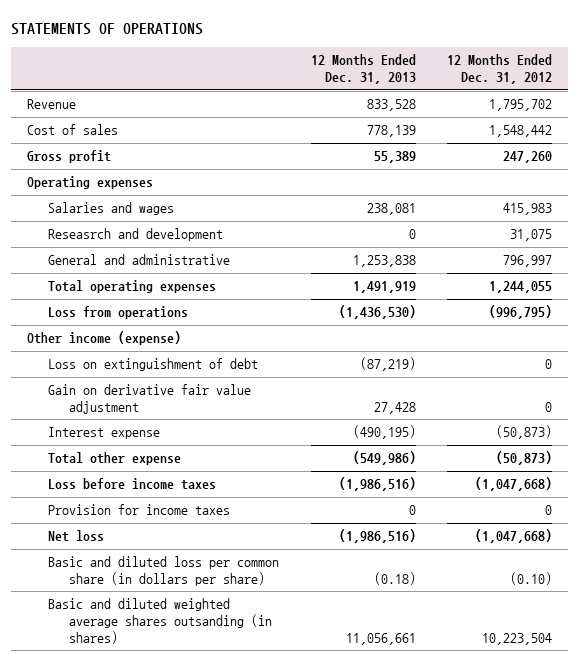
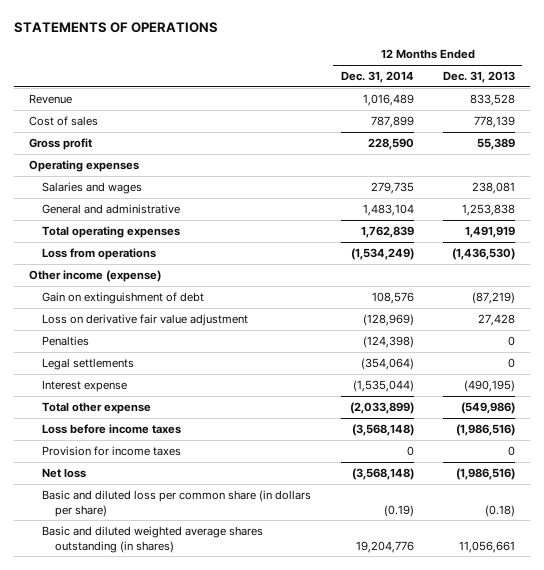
[447,54,553,85] 12 Months Ended Dec. 31, 2012 -> none
none -> [340,71,414,84] Dec. 31, 2014
[48,228,224,242] Reseasrch and development -> none
[48,358,259,372] Loss on extinguishment of debt -> [41,291,204,304] Gain on extinguishment of debt
[48,384,252,415] Gain on derivative fair value adjustment -> [41,313,248,326] Loss on derivative fair value adjustment
none -> [41,335,89,346] Penalties
none -> [41,357,134,370] Legal settlements
[48,598,273,644] Basic and diluted weighted average shares outsanding (in shares) -> [41,525,263,553] Basic and diluted weighted average shares outstanding (in shares)

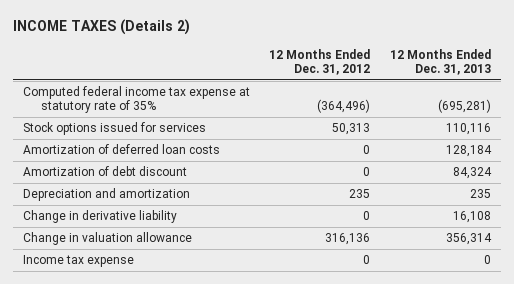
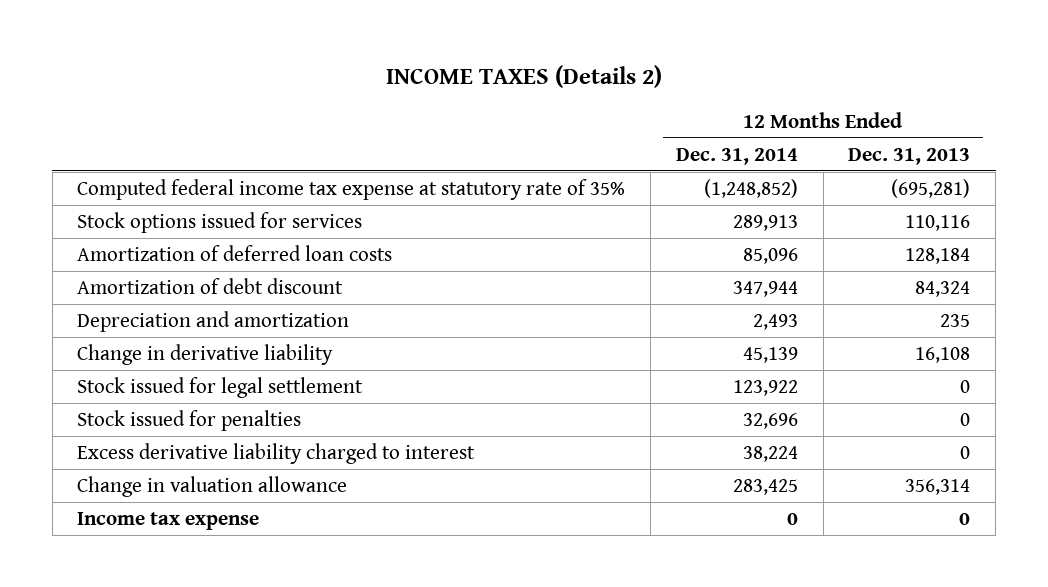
[269,48,371,75] 12 Months Ended Dec. 31, 2012 -> none
none -> [675,147,798,165] Dec. 31, 2014
none -> [77,376,364,398] Stock issued for legal settlement
none -> [77,409,302,431] Stock issued for penalties
none -> [77,442,476,464] Excess derivative liability charged to interest

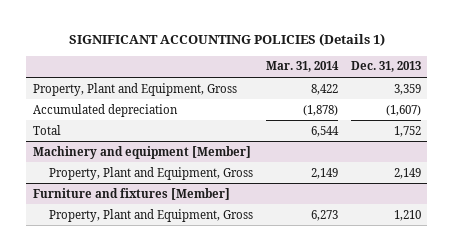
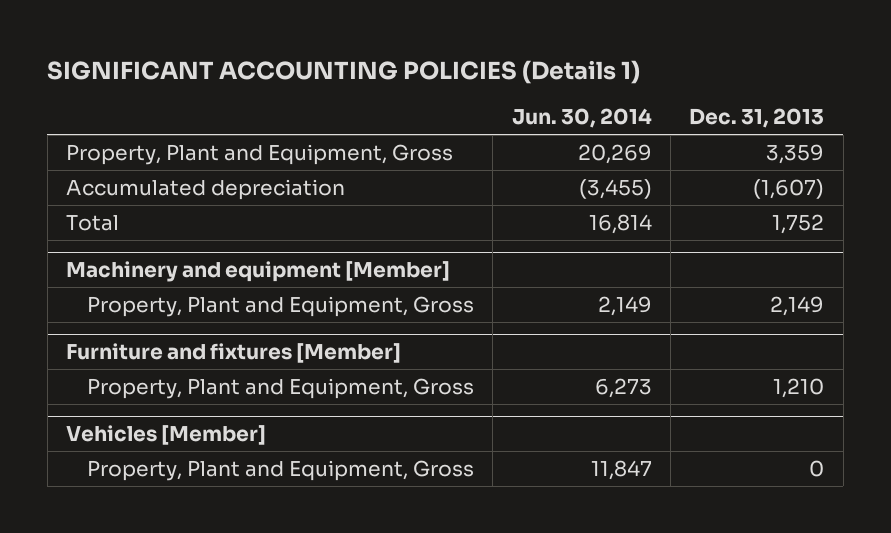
[265,61,339,73] Mar. 31, 2014 -> none
none -> [511,108,652,129] Jun. 30, 2014
none -> [66,425,267,446] Vehicles [Member]
none -> [86,459,474,481] Property, Plant and Equipment, Gross

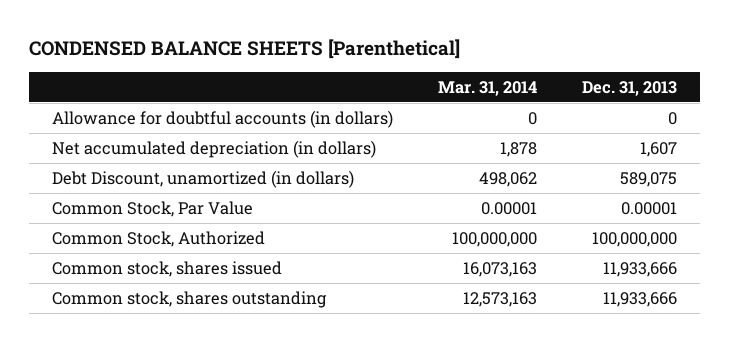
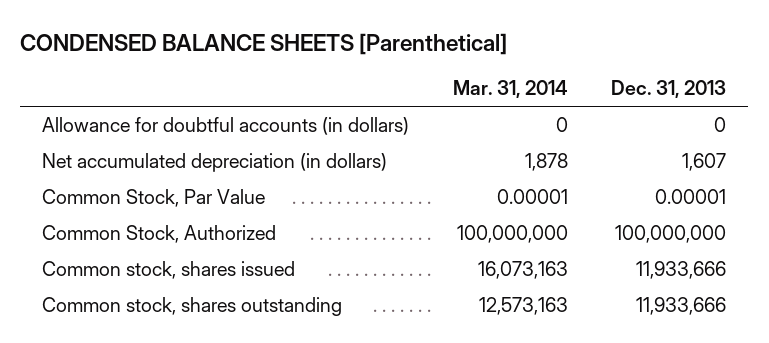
[51,169,354,188] Debt Discount, unamortized (in dollars) -> none

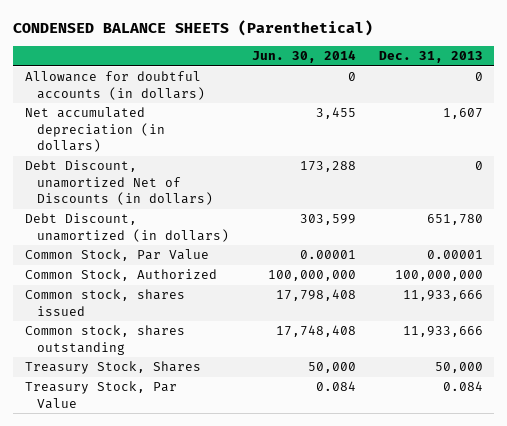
[20,32,508,55] CONDENSED BALANCE SHEETS [Parenthetical] -> [13,20,374,37] CONDENSED BALANCE SHEETS (Parenthetical)
[452,80,568,99] Mar. 31, 2014 -> none
none -> [251,50,356,64] Jun. 30, 2014
none -> [24,160,213,206] Debt Discount, unamortized Net of Discounts (in dollars)
none -> [24,213,229,242] Debt Discount, unamortized (in dollars)
none -> [24,361,201,375] Treasury Stock, Shares
none -> [24,381,177,409] Treasury Stock, Par Value

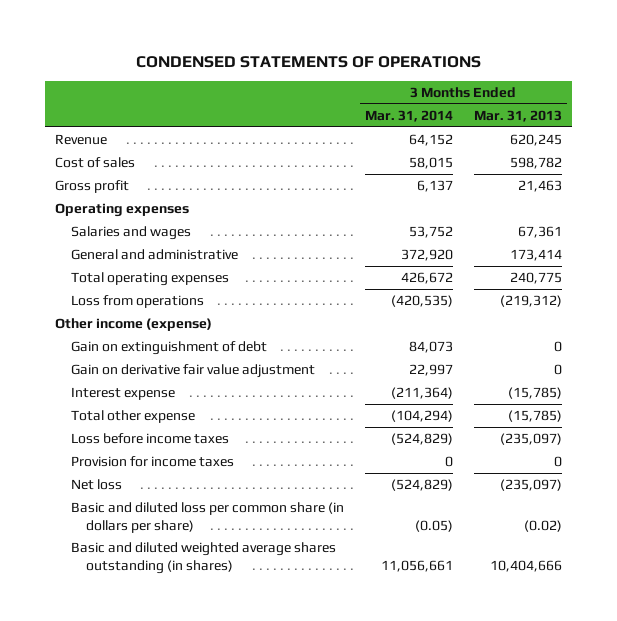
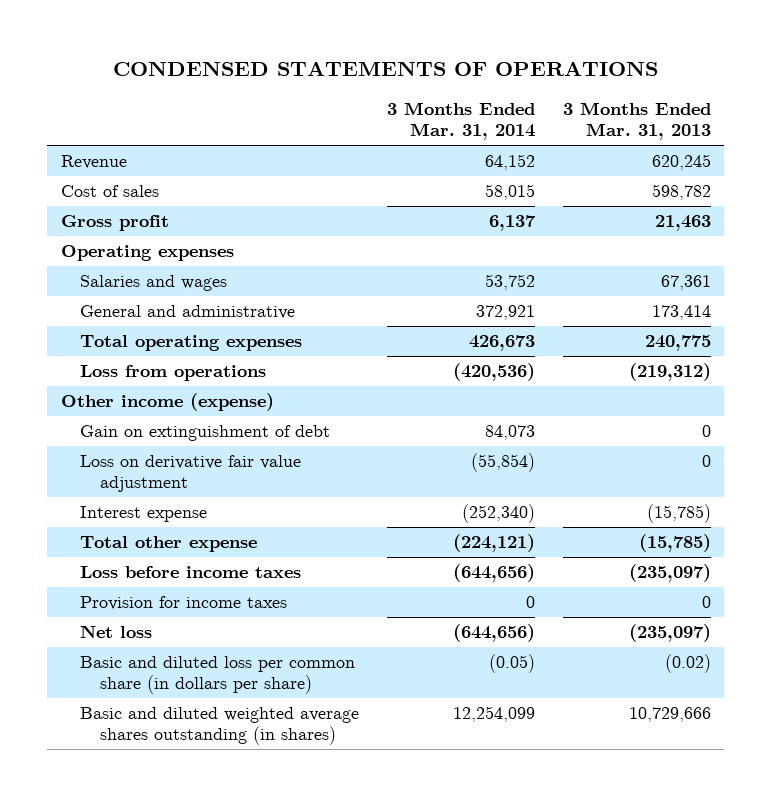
[400,249,453,262] 372,920 -> [476,305,536,321] 372,921
[400,272,453,285] 426,672 -> [469,335,536,352] 426,673
[390,295,453,308] (420,535) -> [453,363,536,382] (420,536)
[70,364,315,379] Gain on derivative fair value adjustment -> [80,455,302,493] Loss on derivative fair value adjustment
[408,364,453,377] 22,997 -> [471,453,536,473] (55,854)
[390,387,453,400] (211,364) -> [462,504,536,524] (252,340)
[390,410,453,423] (104,294) -> [453,534,536,553] (224,121)
[390,433,453,446] (524,829) -> [453,564,536,583] (644,656)
[390,479,453,492] (524,829) -> [453,624,536,643] (644,656)
[380,559,453,572] 11,056,661 -> [453,706,536,723] 12,254,099
[489,559,562,572] 10,404,666 -> [628,707,711,723] 10,729,666

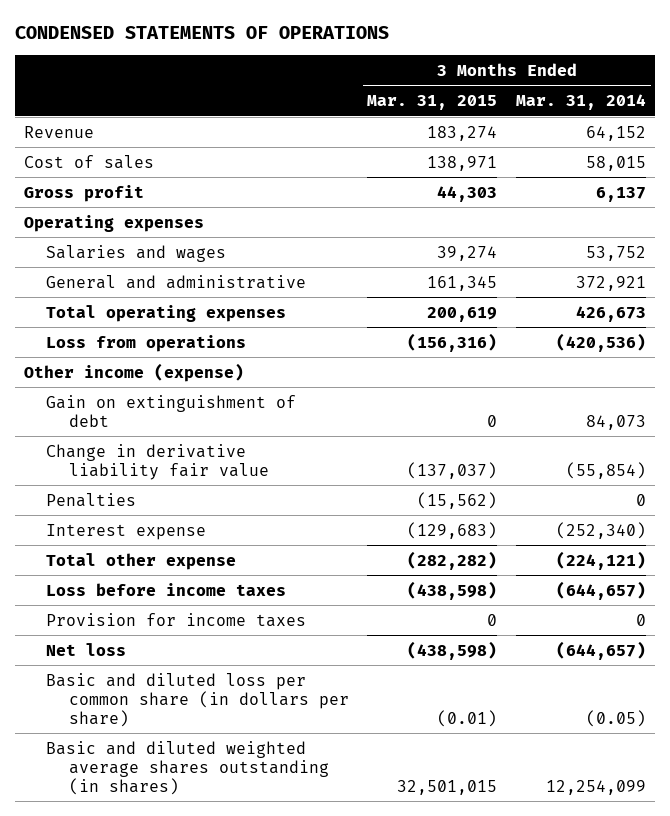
[562,102,711,141] 3 Months Ended Mar. 31, 2013 -> none
none -> [367,94,498,110] Mar. 31, 2015
[80,455,302,493] Loss on derivative fair value adjustment -> [46,443,269,480] Change in derivative liability fair value
none -> [46,492,137,507] Penalties
[453,564,536,583] (644,656) -> [555,580,646,600] (644,657)
[453,624,536,643] (644,656) -> [555,640,646,660] (644,657)

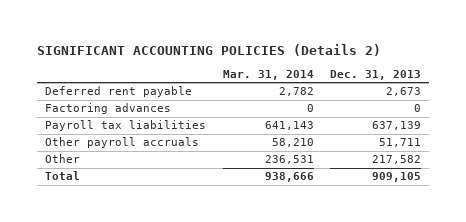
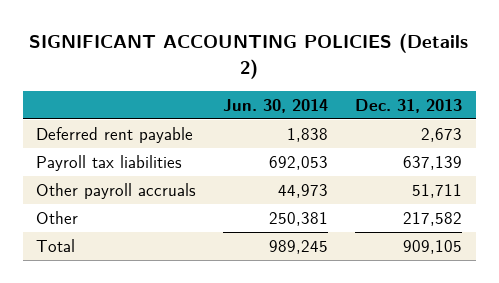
[222,70,314,81] Mar. 31, 2014 -> none
none -> [223,98,329,113] Jun. 30, 2014
[45,103,172,115] Factoring advances -> none

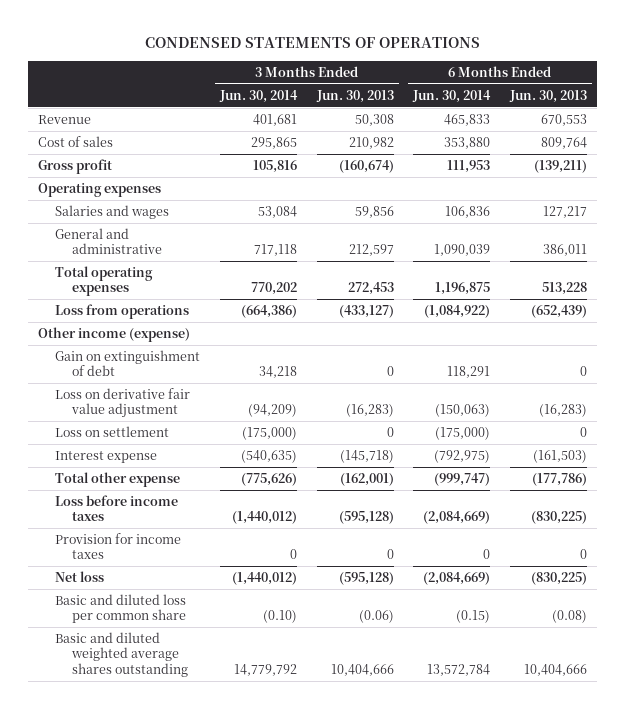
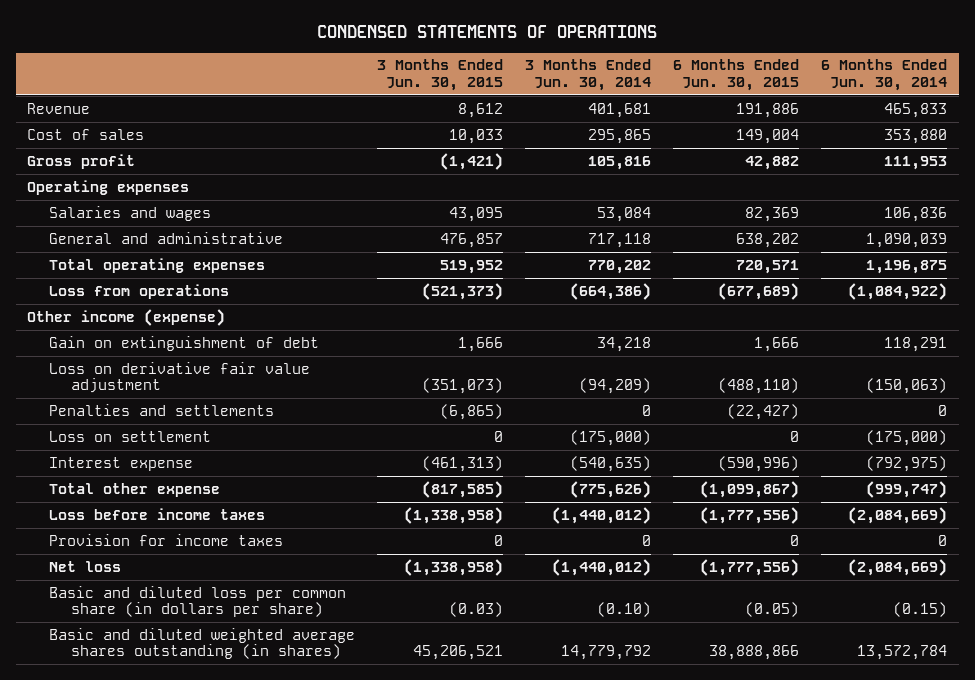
[315,89,394,103] Jun. 30, 2013 -> none
[509,89,588,103] Jun. 30, 2013 -> none
none -> [377,59,504,92] 3 Months Ended Jun. 30, 2015
none -> [673,59,800,92] 6 Months Ended Jun. 30, 2015
none -> [48,403,274,416] Penalties and settlements
[54,594,186,624] Basic and diluted loss per common share -> [48,585,346,618] Basic and diluted loss per common share (in dollars per share)
[54,632,188,677] Basic and diluted weighted average shares outstanding -> [48,627,355,660] Basic and diluted weighted average shares outstanding (in shares)

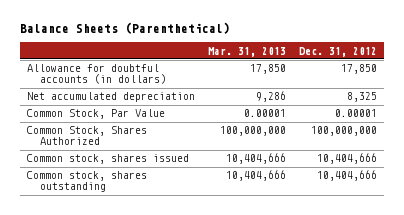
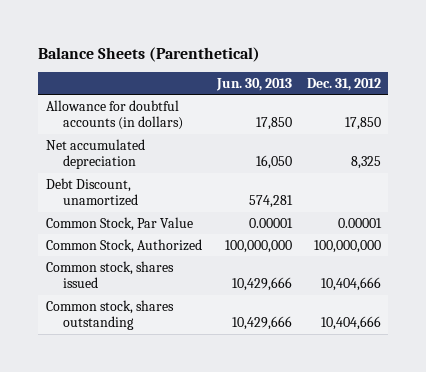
[207,46,286,57] Mar. 31, 2013 -> none
none -> [215,77,292,91] Jun. 30, 2013
none -> [45,177,139,207] Debt Discount, unamortized
[26,126,147,146] Common Stock, Shares Authorized -> [45,238,202,253] Common Stock, Authorized

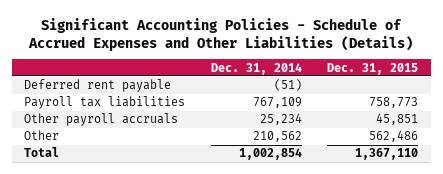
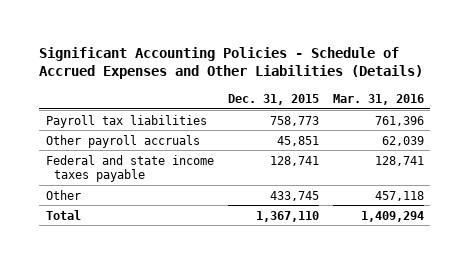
[210,62,302,75] Dec. 31, 2014 -> none
none -> [332,94,424,106] Mar. 31, 2016
[24,79,172,93] Deferred rent payable -> none
none -> [45,154,214,182] Federal and state income taxes payable
[369,130,419,143] 562,486 -> [269,190,319,201] 433,745

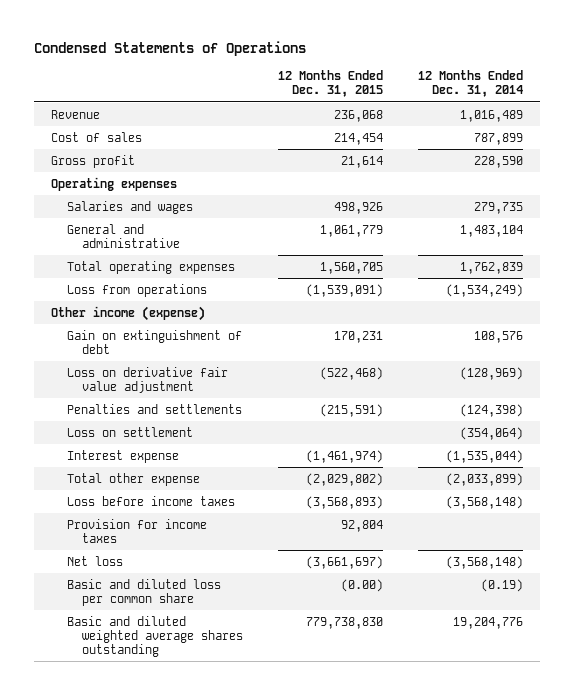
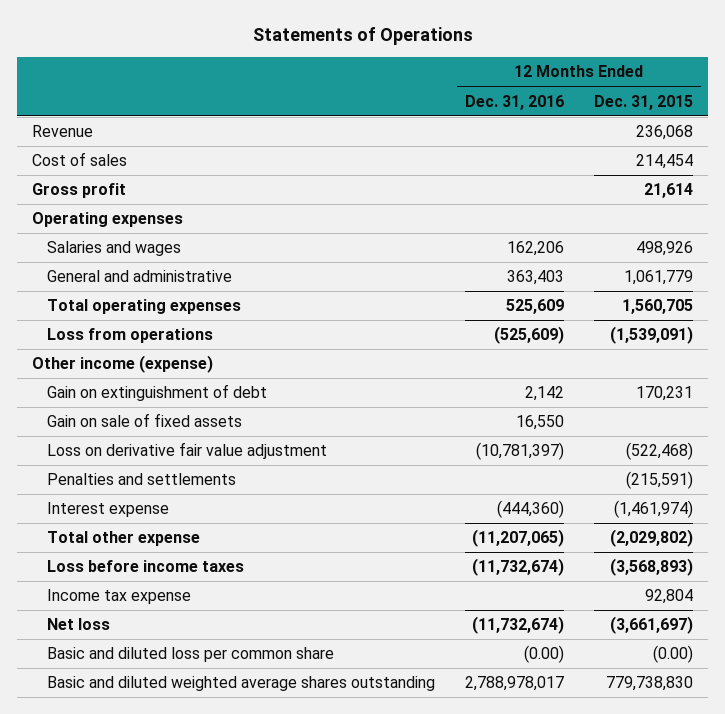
[33,40,306,56] Condensed Statements of Operations -> [252,27,473,46] Statements of Operations
[417,70,523,98] 12 Months Ended Dec. 31, 2014 -> none
none -> [464,94,564,110] Dec. 31, 2016
none -> [46,413,242,428] Gain on sale of fixed assets
[66,426,193,437] Loss on settlement -> none
[66,518,207,543] Provision for income taxes -> [46,589,191,605] Income tax expense

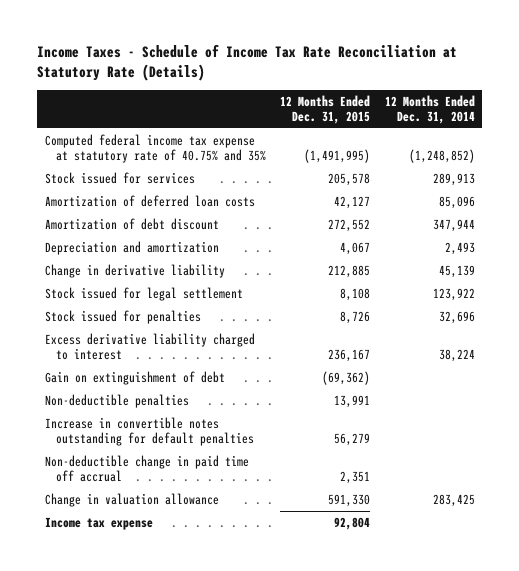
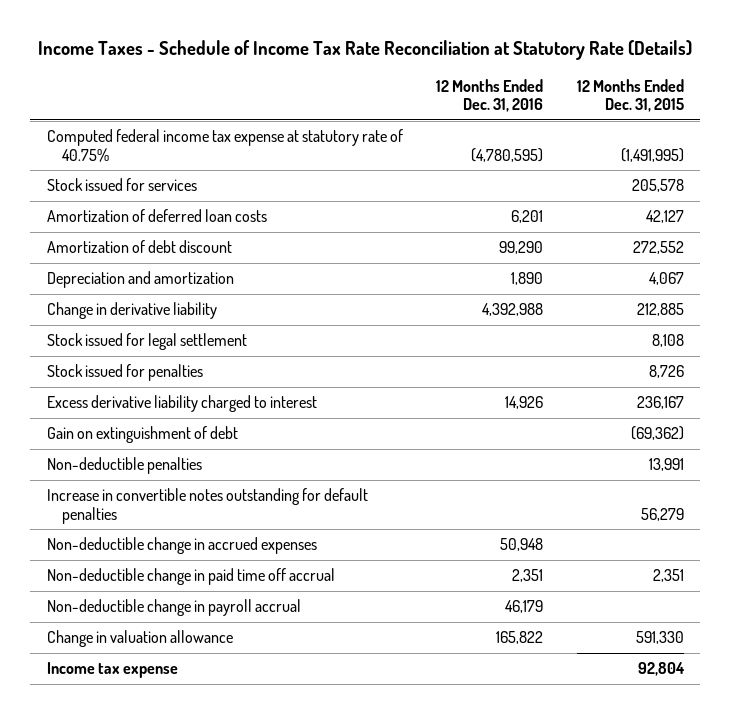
[384,95,475,124] 12 Months Ended Dec. 31, 2014 -> none
none -> [436,78,544,113] 12 Months Ended Dec. 31, 2016
[44,134,267,163] Computed federal income tax expense at statutory rate of 40.75% and 35% -> [46,129,403,162] Computed federal income tax expense at statutory rate of 40.75%
none -> [46,537,317,555] Non-deductible change in accrued expenses
none -> [46,599,301,617] Non-deductible change in payroll accrual

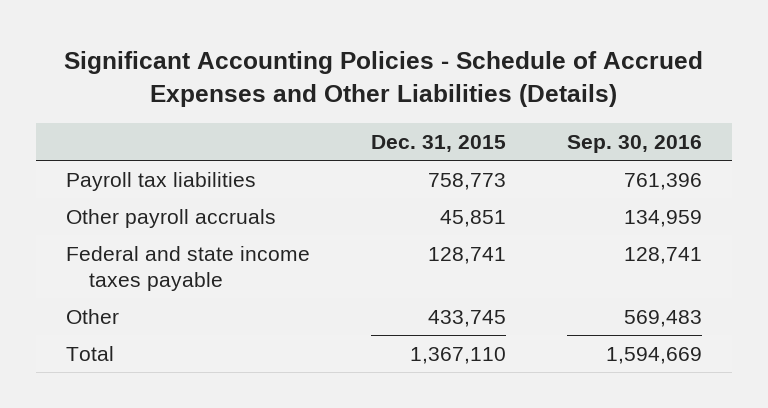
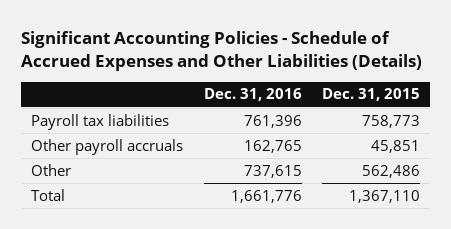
[566,134,702,153] Sep. 30, 2016 -> none
none -> [203,88,302,102] Dec. 31, 2016
[66,245,311,291] Federal and state income taxes payable -> none
[427,309,506,327] 433,745 -> [361,164,420,178] 562,486

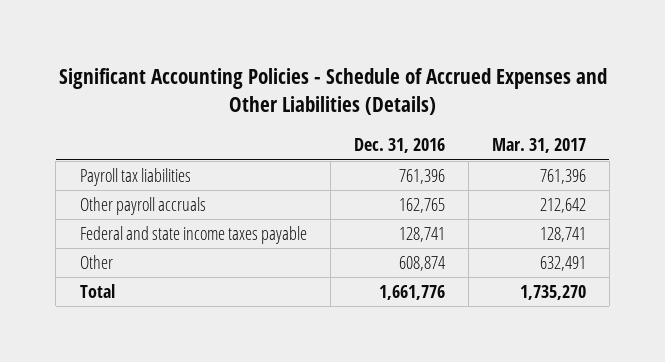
[321,88,420,102] Dec. 31, 2015 -> none
none -> [491,138,586,154] Mar. 31, 2017
none -> [79,226,307,245] Federal and state income taxes payable
[243,164,302,178] 737,615 -> [398,256,445,272] 608,874

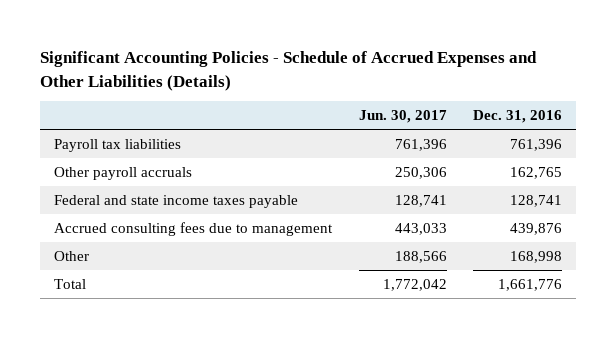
[491,138,586,154] Mar. 31, 2017 -> none
none -> [358,110,447,124] Jun. 30, 2017
none -> [53,221,333,236] Accrued consulting fees due to management
[398,256,445,272] 608,874 -> [510,250,563,263] 168,998

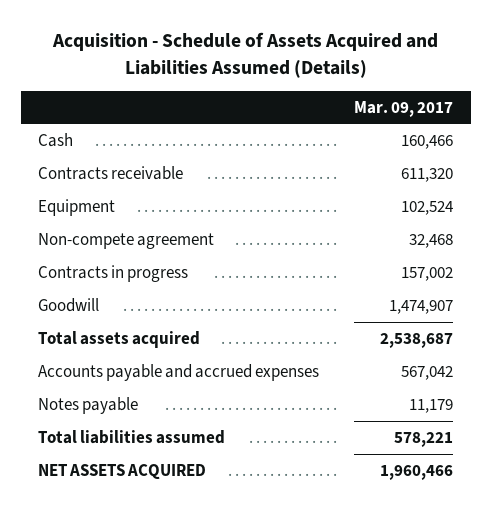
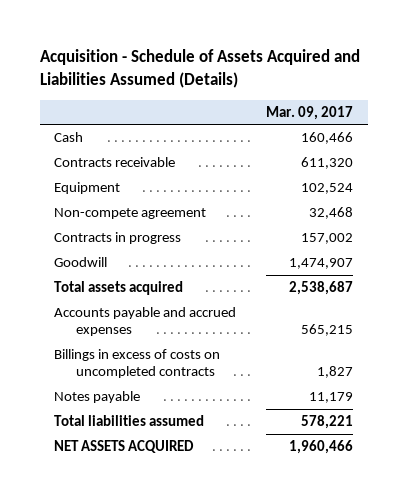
[401,365,454,380] 567,042 -> [300,324,353,337] 565,215
none -> [54,349,221,379] Billings in excess of costs on uncompleted contracts

